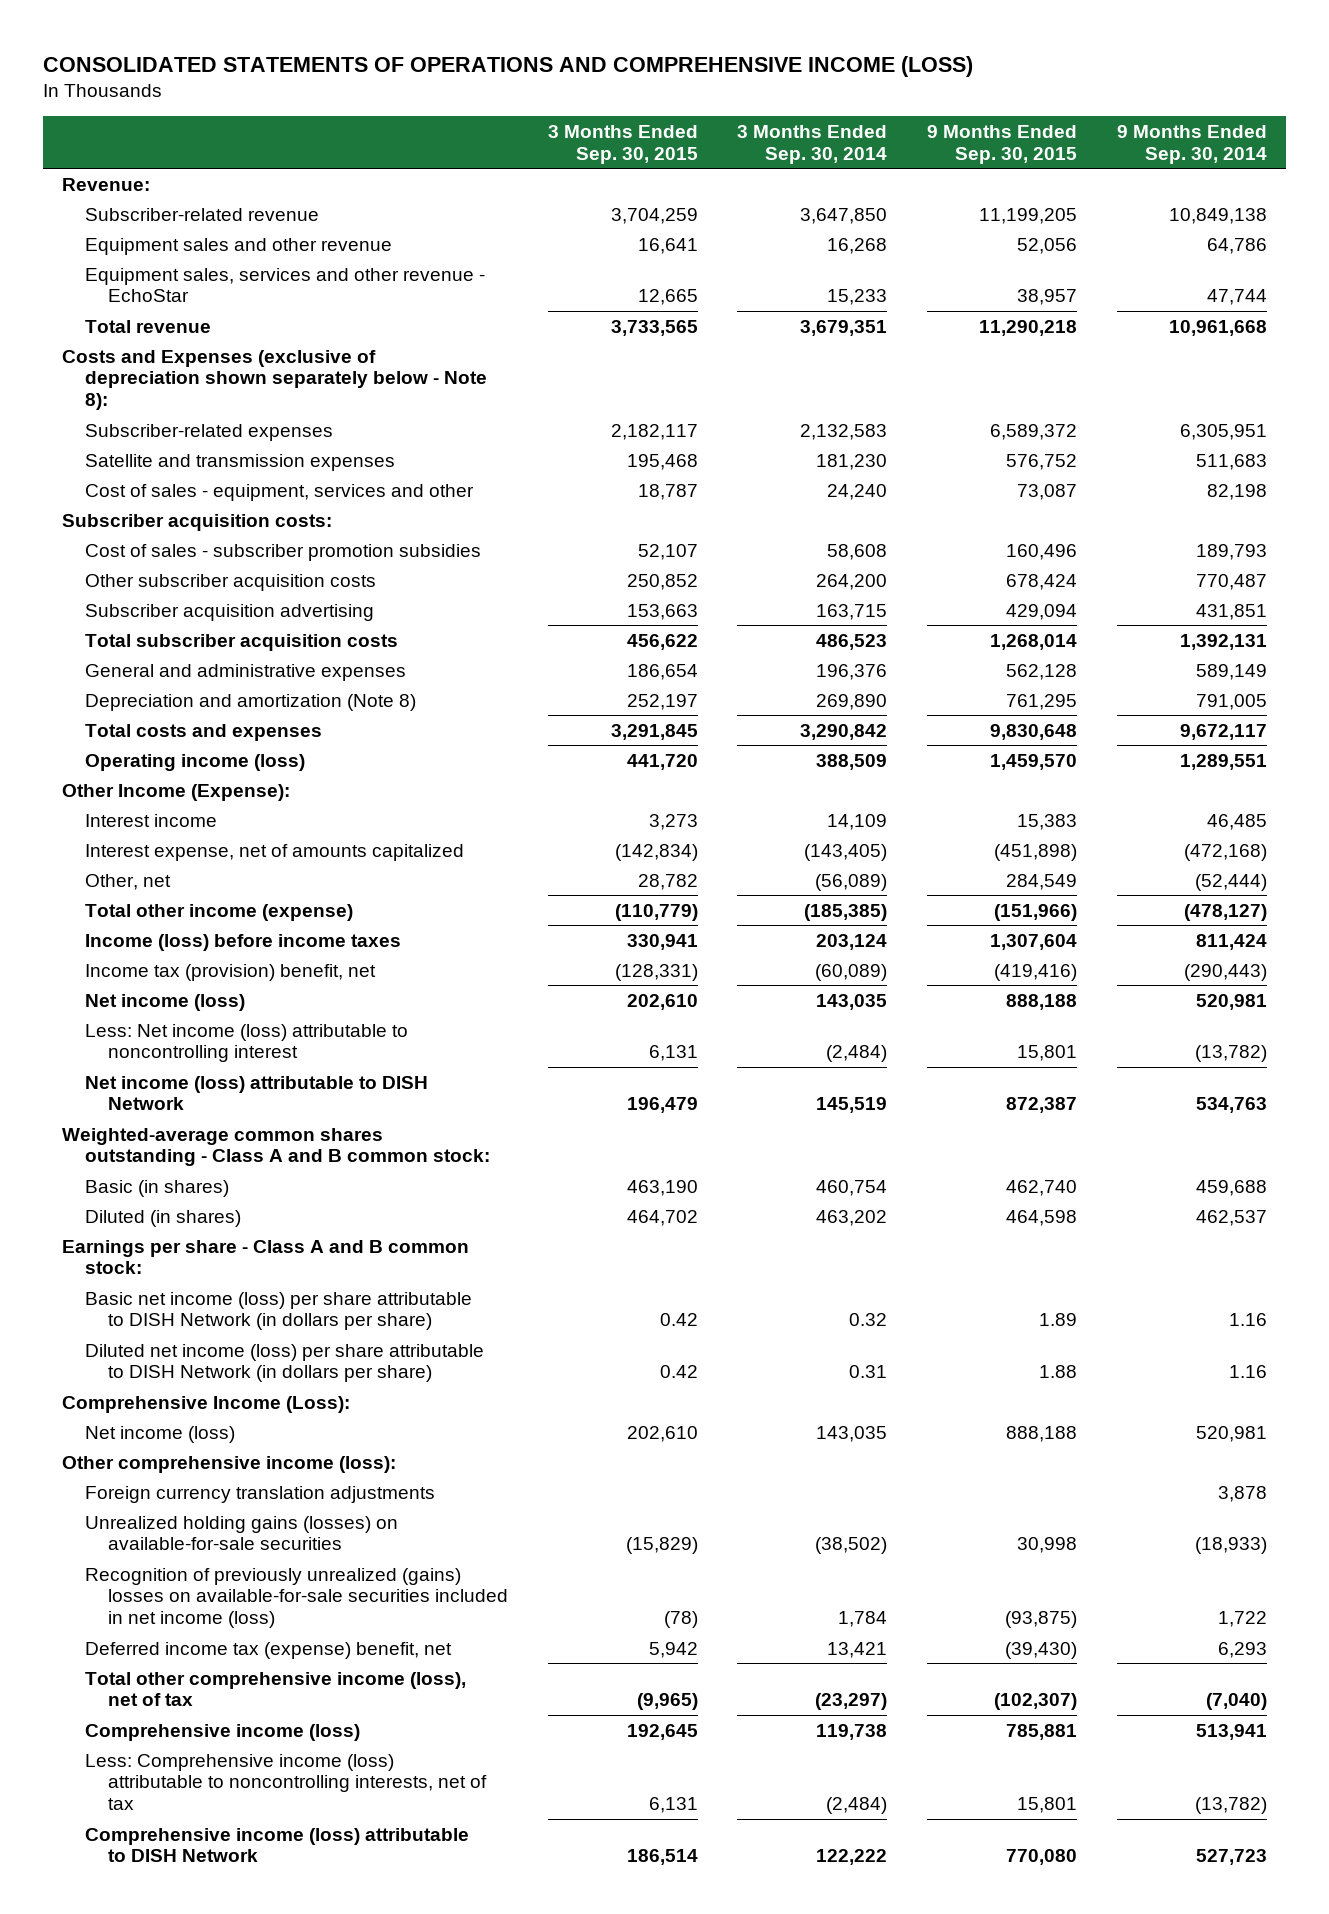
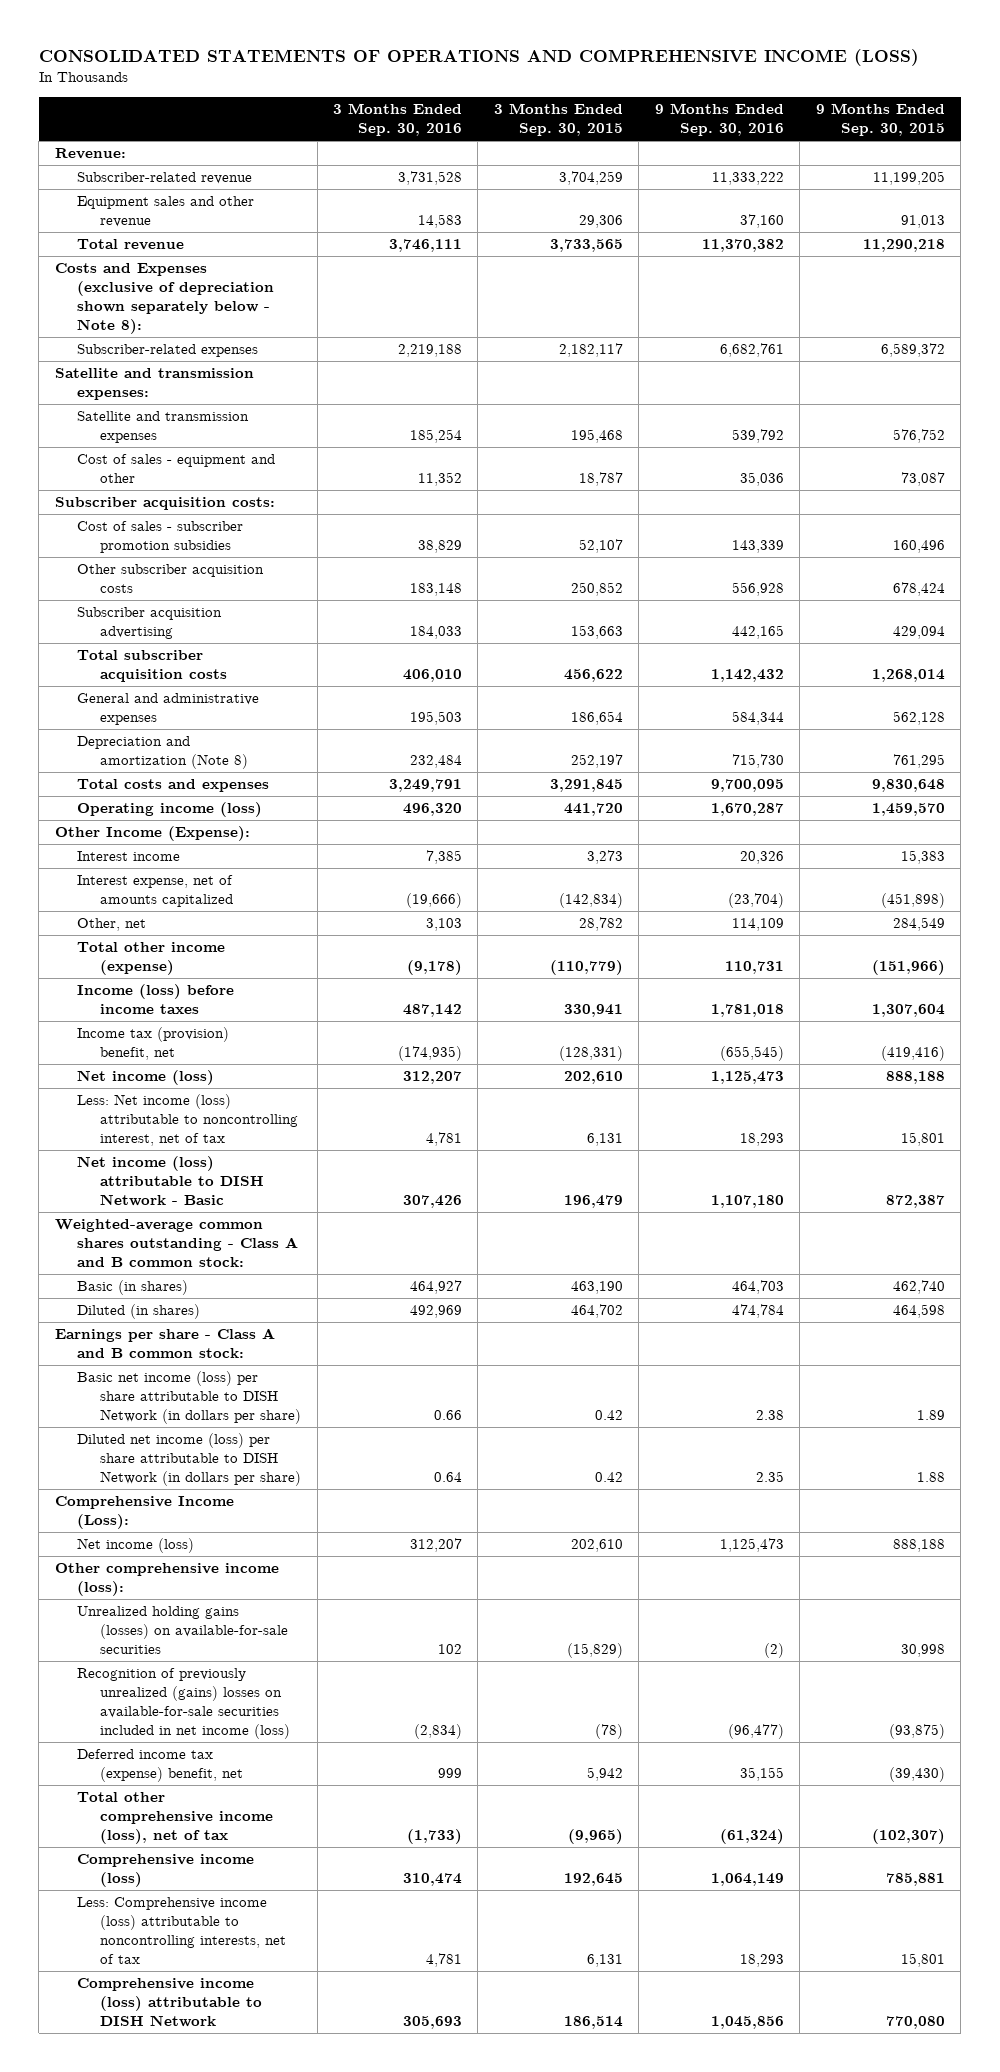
[737,124,888,164] 3 Months Ended Sep. 30, 2014 -> none
[1116,124,1267,164] 9 Months Ended Sep. 30, 2014 -> none
none -> [332,103,462,137] 3 Months Ended Sep. 30, 2016
none -> [654,103,784,137] 9 Months Ended Sep. 30, 2016
[85,267,486,303] Equipment sales, services and other revenue - EchoStar -> none
[637,237,698,254] 16,641 -> [578,215,623,229] 29,306
[1016,237,1077,254] 52,056 -> [900,215,945,229] 91,013
none -> [54,368,254,401] Satellite and transmission expenses:
[85,483,475,501] Cost of sales - equipment, services and other -> [77,454,276,484] Cost of sales - equipment and other
[85,1023,409,1063] Less: Net income (loss) attributable to noncontrolling interest -> [77,1094,299,1147] Less: Net income (loss) attributable to noncontrolling interest, net of tax
[85,1075,429,1111] Net income (loss) attributable to DISH Network -> [77,1156,265,1207] Net income (loss) attributable to DISH Network - Basic
[85,1485,436,1503] Foreign currency translation adjustments -> none

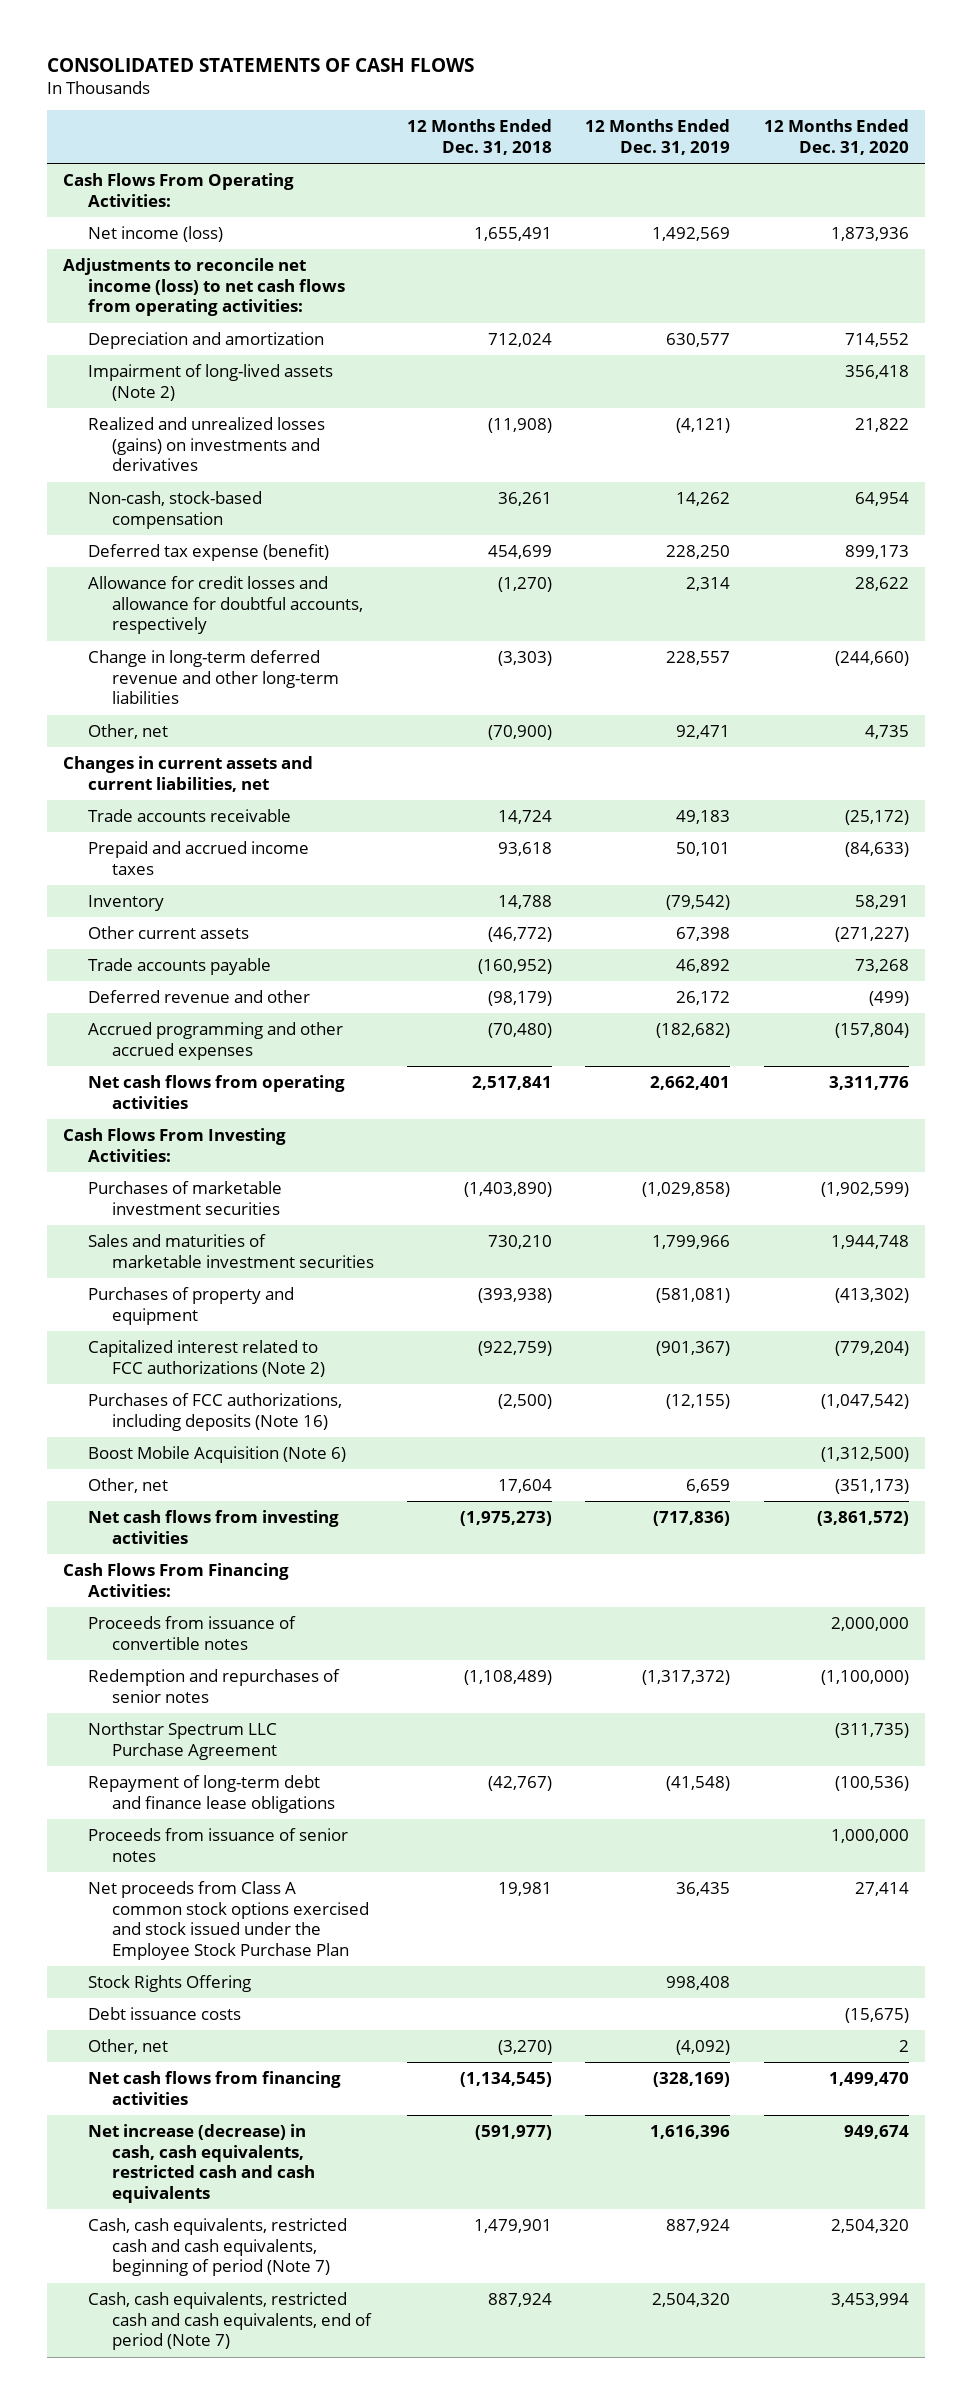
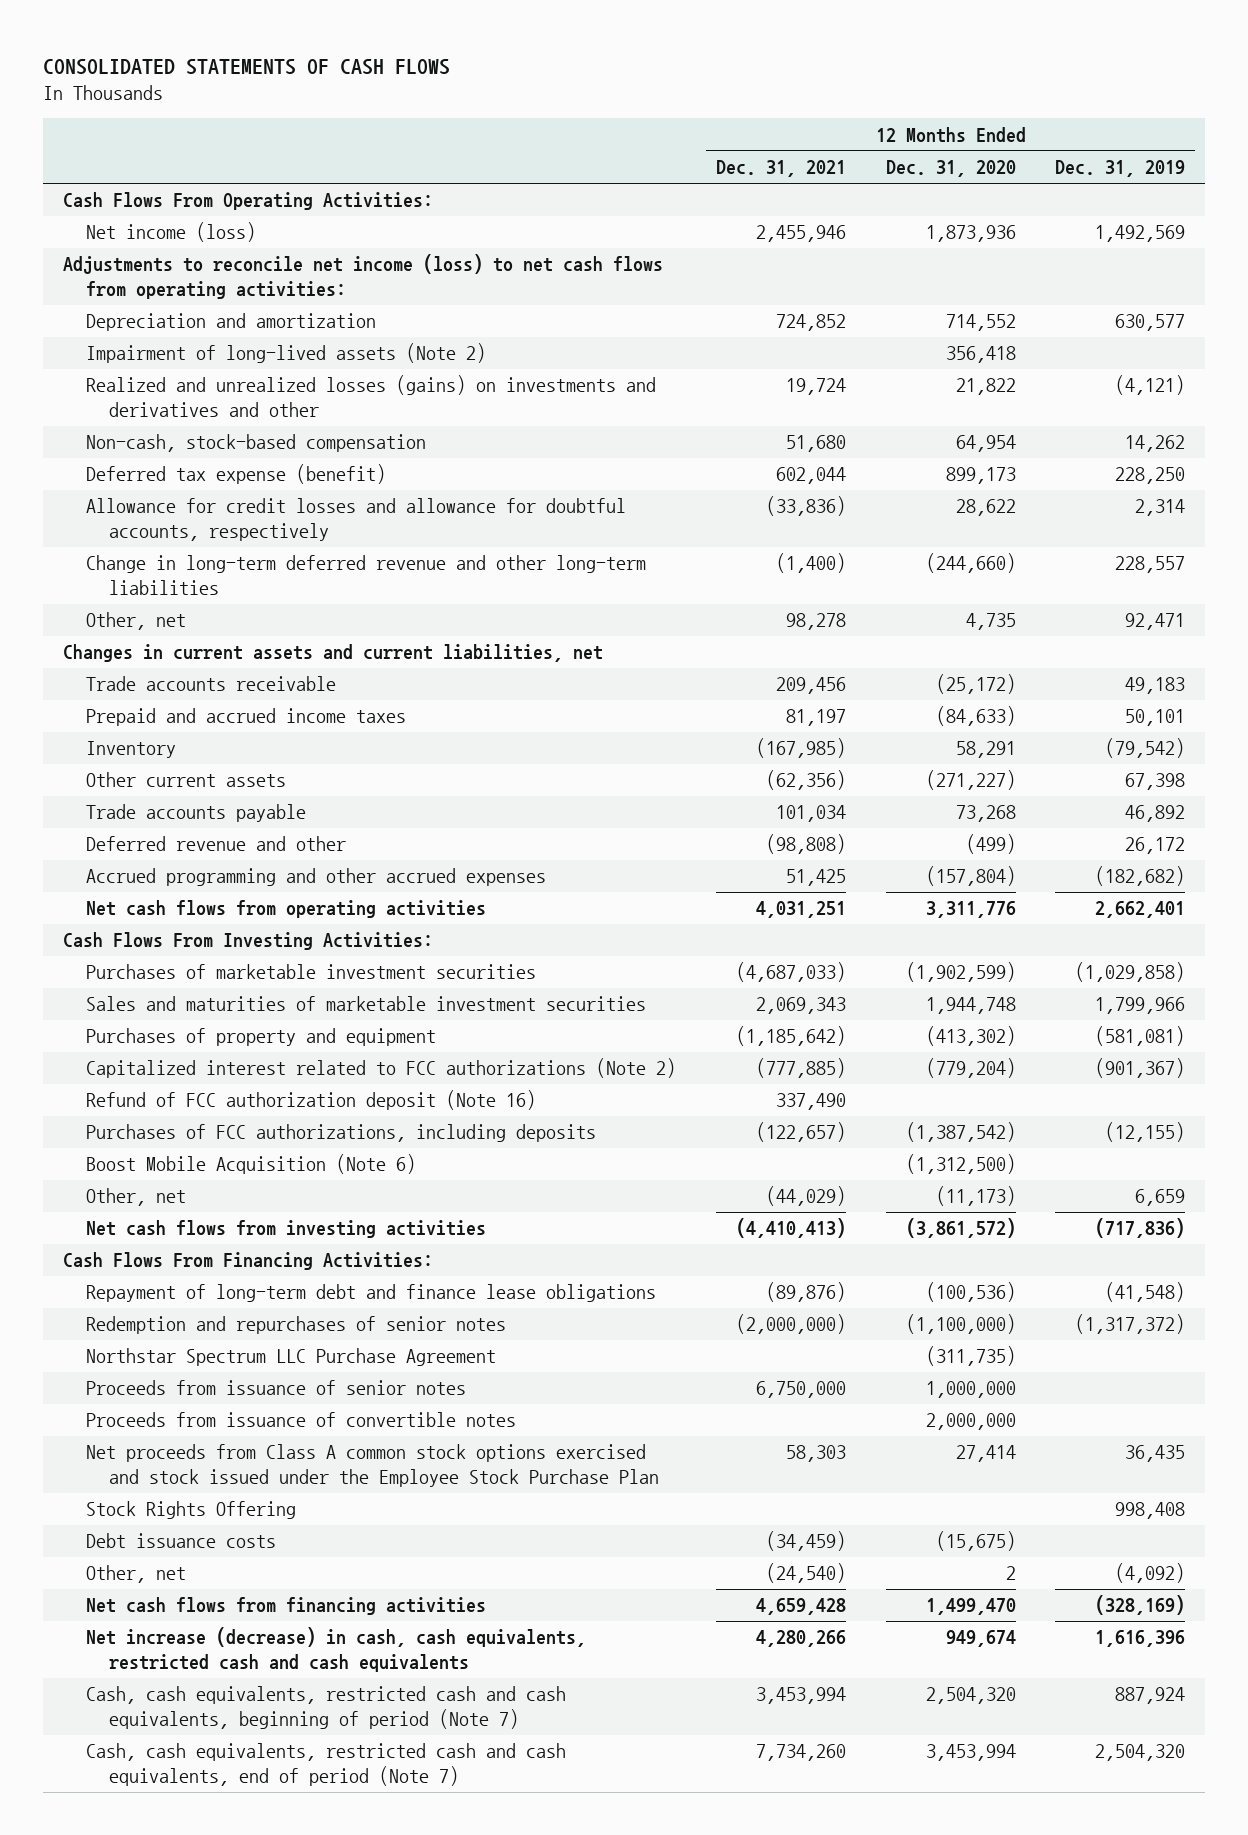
[407,119,553,155] 12 Months Ended Dec. 31, 2018 -> none
none -> [715,160,846,178] Dec. 31, 2021
[87,416,325,472] Realized and unrealized losses (gains) on investments and derivatives -> [86,375,657,418] Realized and unrealized losses (gains) on investments and derivatives and other
none -> [86,1090,537,1111] Refund of FCC authorization deposit (Note 16)
[87,1392,342,1431] Purchases of FCC authorizations, including deposits (Note 16) -> [86,1124,597,1143] Purchases of FCC authorizations, including deposits
[820,1393,909,1409] (1,047,542) -> [905,1122,1016,1143] (1,387,542)
[834,1478,909,1494] (351,173) -> [935,1186,1016,1207] (11,173)
[87,1774,335,1813] Repayment of long-term debt and finance lease obligations -> [86,1284,657,1303] Repayment of long-term debt and finance lease obligations
[87,1615,296,1650] Proceeds from issuance of convertible notes -> [86,1412,517,1428] Proceeds from issuance of convertible notes

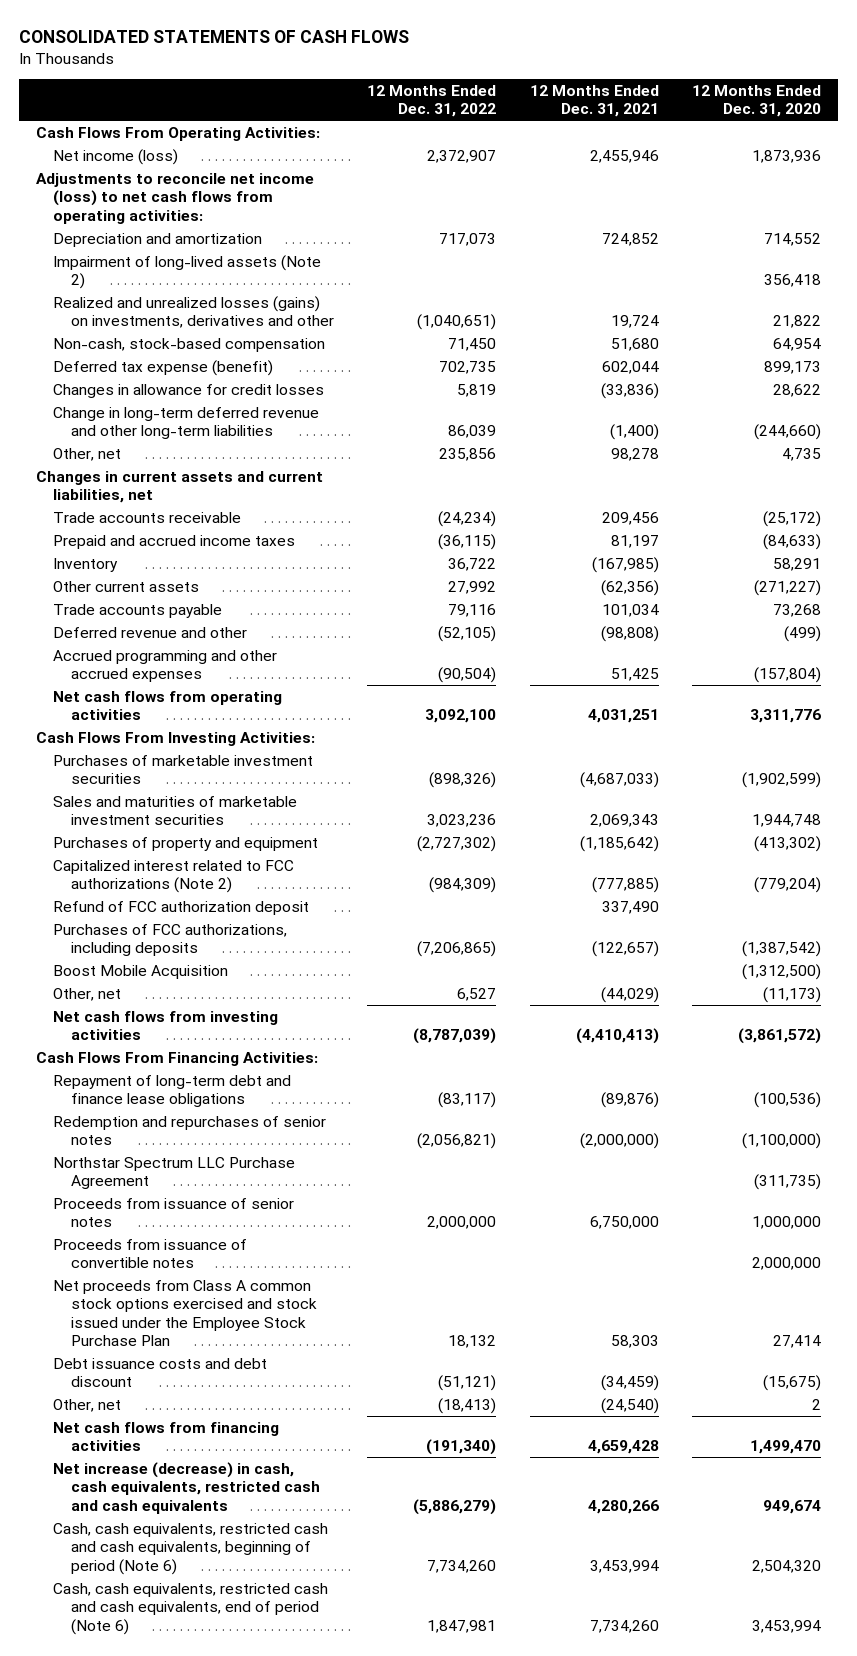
[1055,160,1186,178] Dec. 31, 2019 -> none
none -> [367,85,497,118] 12 Months Ended Dec. 31, 2022
[86,375,657,418] Realized and unrealized losses (gains) on investments and derivatives and other -> [53,296,334,329] Realized and unrealized losses (gains) on investments, derivatives and other
[86,498,627,542] Allowance for credit losses and allowance for doubtful accounts, respectively -> [53,384,325,399] Changes in allowance for credit losses
[86,1090,537,1111] Refund of FCC authorization deposit (Note 16) -> [53,901,310,916] Refund of FCC authorization deposit
[86,1154,417,1175] Boost Mobile Acquisition (Note 6) -> [53,965,229,980] Boost Mobile Acquisition
[86,1501,297,1520] Stock Rights Offering -> none
[86,1533,277,1549] Debt issuance costs -> [53,1358,268,1388] Debt issuance costs and debt discount
[86,1686,567,1730] Cash, cash equivalents, restricted cash and cash equivalents, beginning of period (Note 7) -> [53,1523,329,1575] Cash, cash equivalents, restricted cash and cash equivalents, beginning of period (Note 6)
[86,1743,567,1787] Cash, cash equivalents, restricted cash and cash equivalents, end of period (Note 7) -> [53,1583,329,1635] Cash, cash equivalents, restricted cash and cash equivalents, end of period (Note 6)

